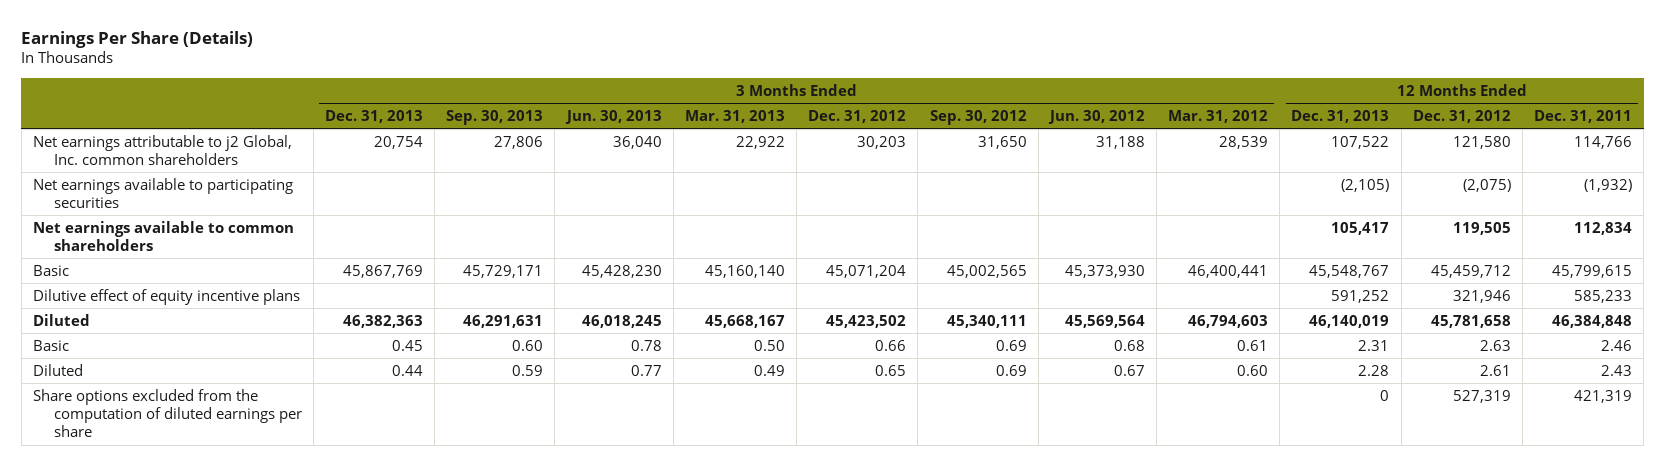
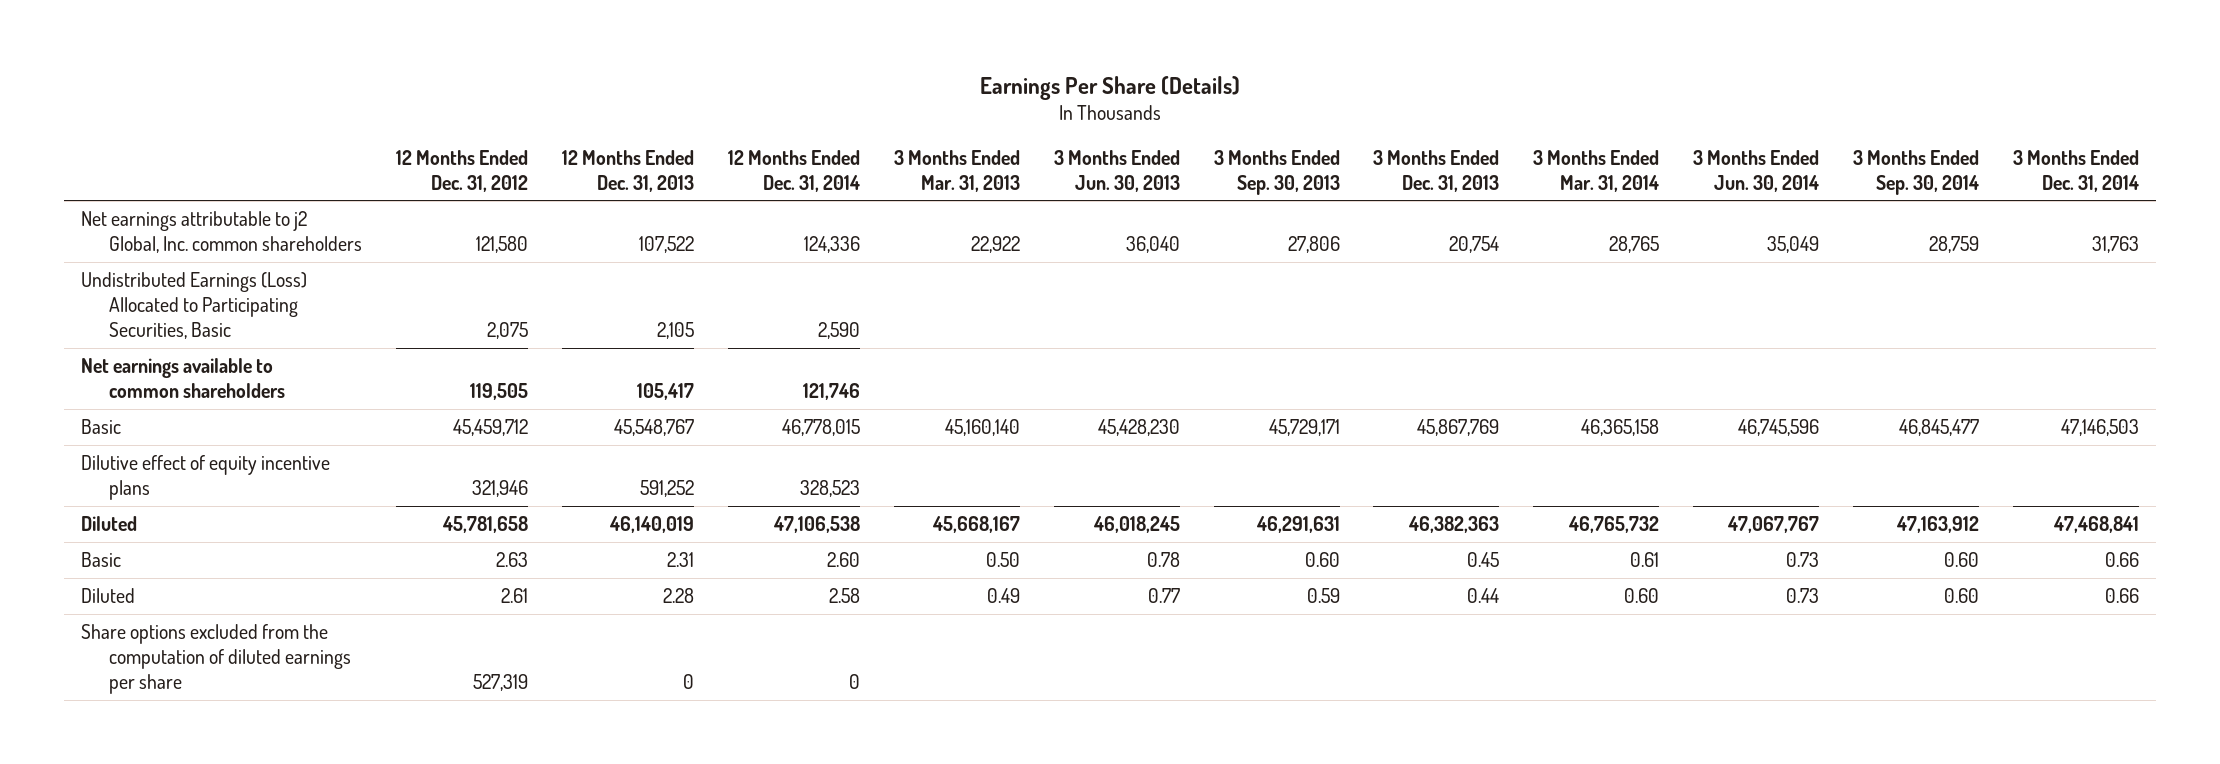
[808,109,907,123] Dec. 31, 2012 -> none
[929,109,1027,125] Sep. 30, 2012 -> none
[1047,109,1145,124] Jun. 30, 2012 -> none
[1168,109,1269,123] Mar. 31, 2012 -> none
[1534,109,1633,123] Dec. 31, 2011 -> none
none -> [727,149,860,192] 12 Months Ended Dec. 31, 2014
none -> [1533,149,1660,192] 3 Months Ended Mar. 31, 2014
none -> [1693,149,1820,192] 3 Months Ended Jun. 30, 2014
none -> [1853,149,1980,195] 3 Months Ended Sep. 30, 2014
none -> [2013,149,2140,192] 3 Months Ended Dec. 31, 2014
[33,177,294,208] Net earnings available to participating securities -> none
none -> [80,272,307,339] Undistributed Earnings (Loss) Allocated to Participating Securities, Basic

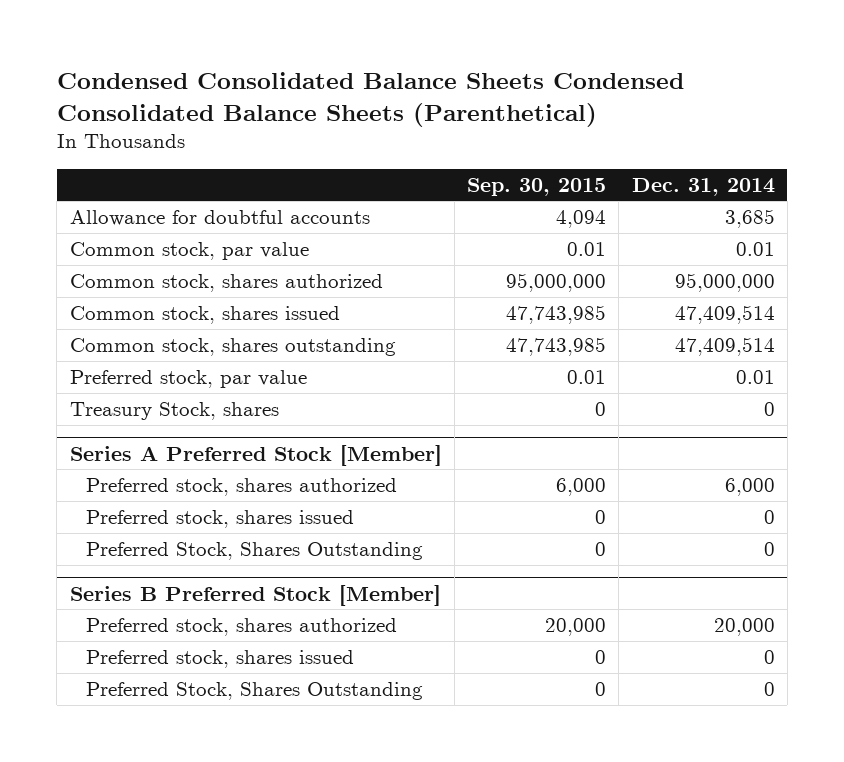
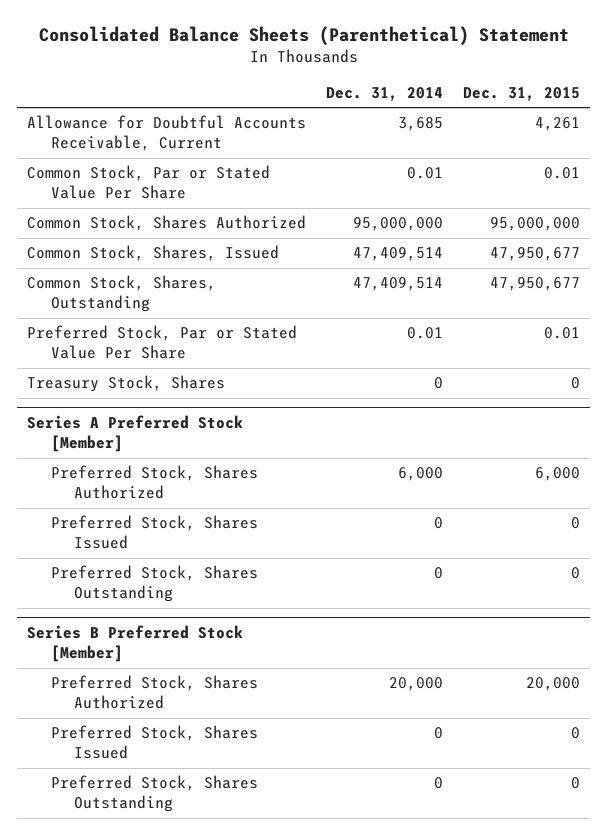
[56,71,684,127] Condensed Consolidated Balance Sheets Condensed Consolidated Balance Sheets (Parenthetical) -> [38,26,569,47] Consolidated Balance Sheets (Parenthetical) Statement
[467,177,607,196] Sep. 30, 2015 -> none
none -> [463,86,581,101] Dec. 31, 2015
[69,209,370,226] Allowance for doubtful accounts -> [27,115,307,152] Allowance for Doubtful Accounts Receivable, Current
[69,241,309,260] Common stock, par value -> [27,165,271,200] Common Stock, Par or Stated Value Per Share
[69,273,383,292] Common stock, shares authorized -> [27,215,307,232] Common Stock, Shares Authorized
[69,305,340,324] Common stock, shares issued -> [27,245,280,262] Common Stock, Shares, Issued
[69,337,396,356] Common stock, shares outstanding -> [27,275,217,313] Common Stock, Shares, Outstanding
[69,369,307,388] Preferred stock, par value -> [27,325,298,360] Preferred Stock, Par or Stated Value Per Share
[69,401,279,420] Treasury Stock, shares -> [27,375,226,393] Treasury Stock, Shares
[86,477,398,496] Preferred stock, shares authorized -> [50,465,258,500] Preferred Stock, Shares Authorized
[86,509,355,528] Preferred stock, shares issued -> [50,515,258,550] Preferred Stock, Shares Issued
[86,617,398,636] Preferred stock, shares authorized -> [50,675,258,710] Preferred Stock, Shares Authorized
[86,649,355,668] Preferred stock, shares issued -> [50,725,258,760] Preferred Stock, Shares Issued

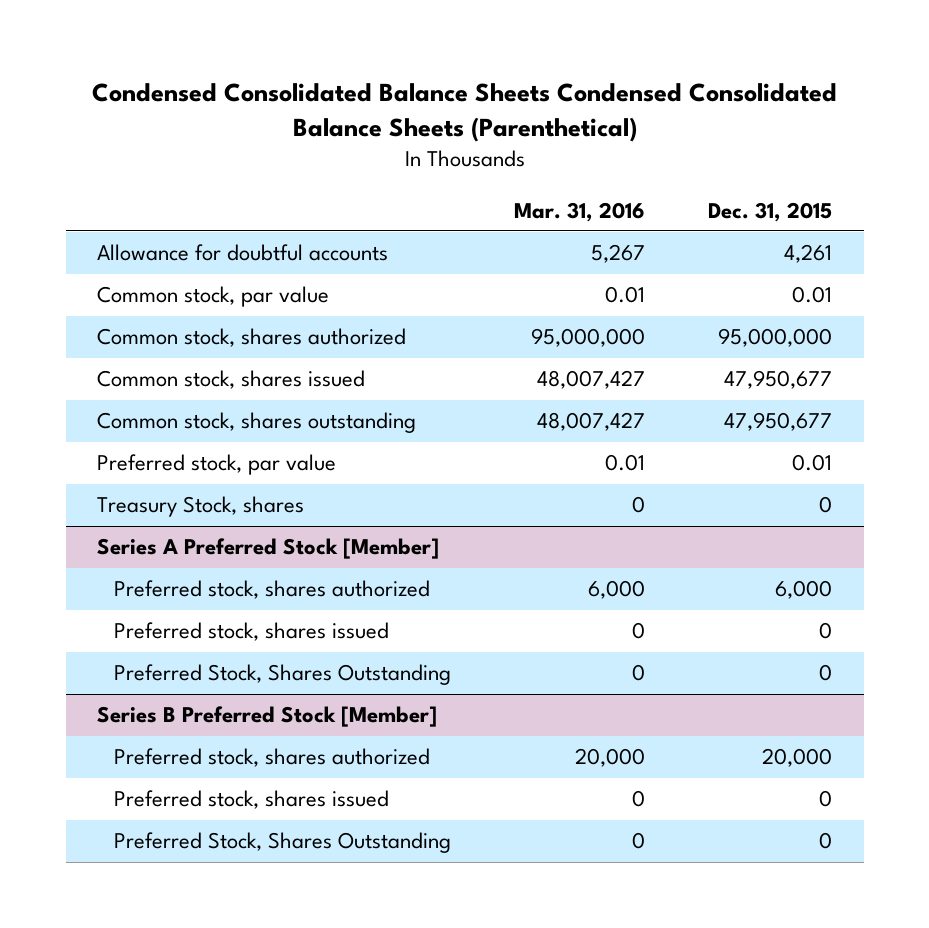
[38,26,569,47] Consolidated Balance Sheets (Parenthetical) Statement -> [91,82,837,142] Condensed Consolidated Balance Sheets Condensed Consolidated Balance Sheets (Parenthetical)
[326,86,444,101] Dec. 31, 2014 -> none
none -> [513,201,645,222] Mar. 31, 2016
[27,115,307,152] Allowance for Doubtful Accounts Receivable, Current -> [97,244,389,262] Allowance for doubtful accounts
[27,165,271,200] Common Stock, Par or Stated Value Per Share -> [97,286,330,308] Common stock, par value
[27,215,307,232] Common Stock, Shares Authorized -> [97,328,407,348] Common stock, shares authorized
[27,245,280,262] Common Stock, Shares, Issued -> [97,370,366,390] Common stock, shares issued
[27,275,217,313] Common Stock, Shares, Outstanding -> [97,412,417,434] Common stock, shares outstanding
[27,325,298,360] Preferred Stock, Par or Stated Value Per Share -> [97,454,337,476] Preferred stock, par value
[27,375,226,393] Treasury Stock, Shares -> [97,496,305,518] Treasury Stock, shares
[50,465,258,500] Preferred Stock, Shares Authorized -> [113,580,430,600] Preferred stock, shares authorized
[50,515,258,550] Preferred Stock, Shares Issued -> [113,622,389,642] Preferred stock, shares issued
[50,675,258,710] Preferred Stock, Shares Authorized -> [113,748,430,768] Preferred stock, shares authorized
[50,725,258,760] Preferred Stock, Shares Issued -> [113,790,389,810] Preferred stock, shares issued

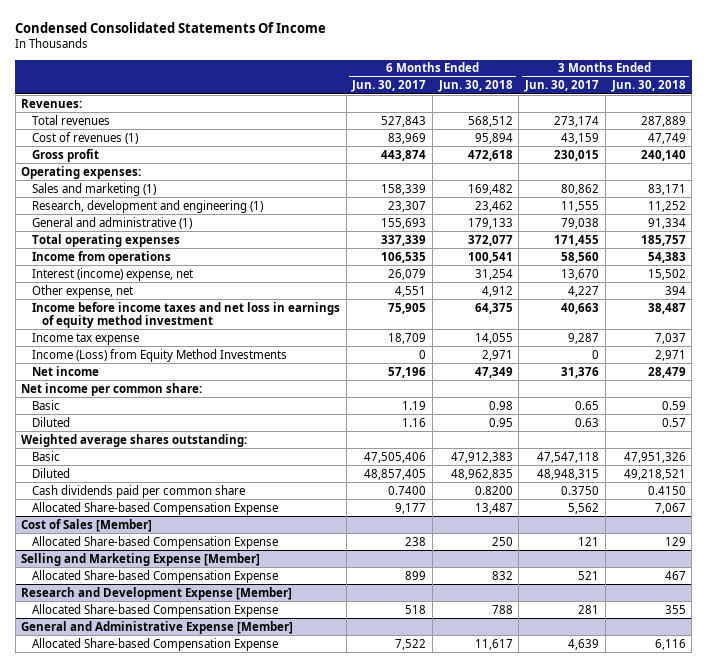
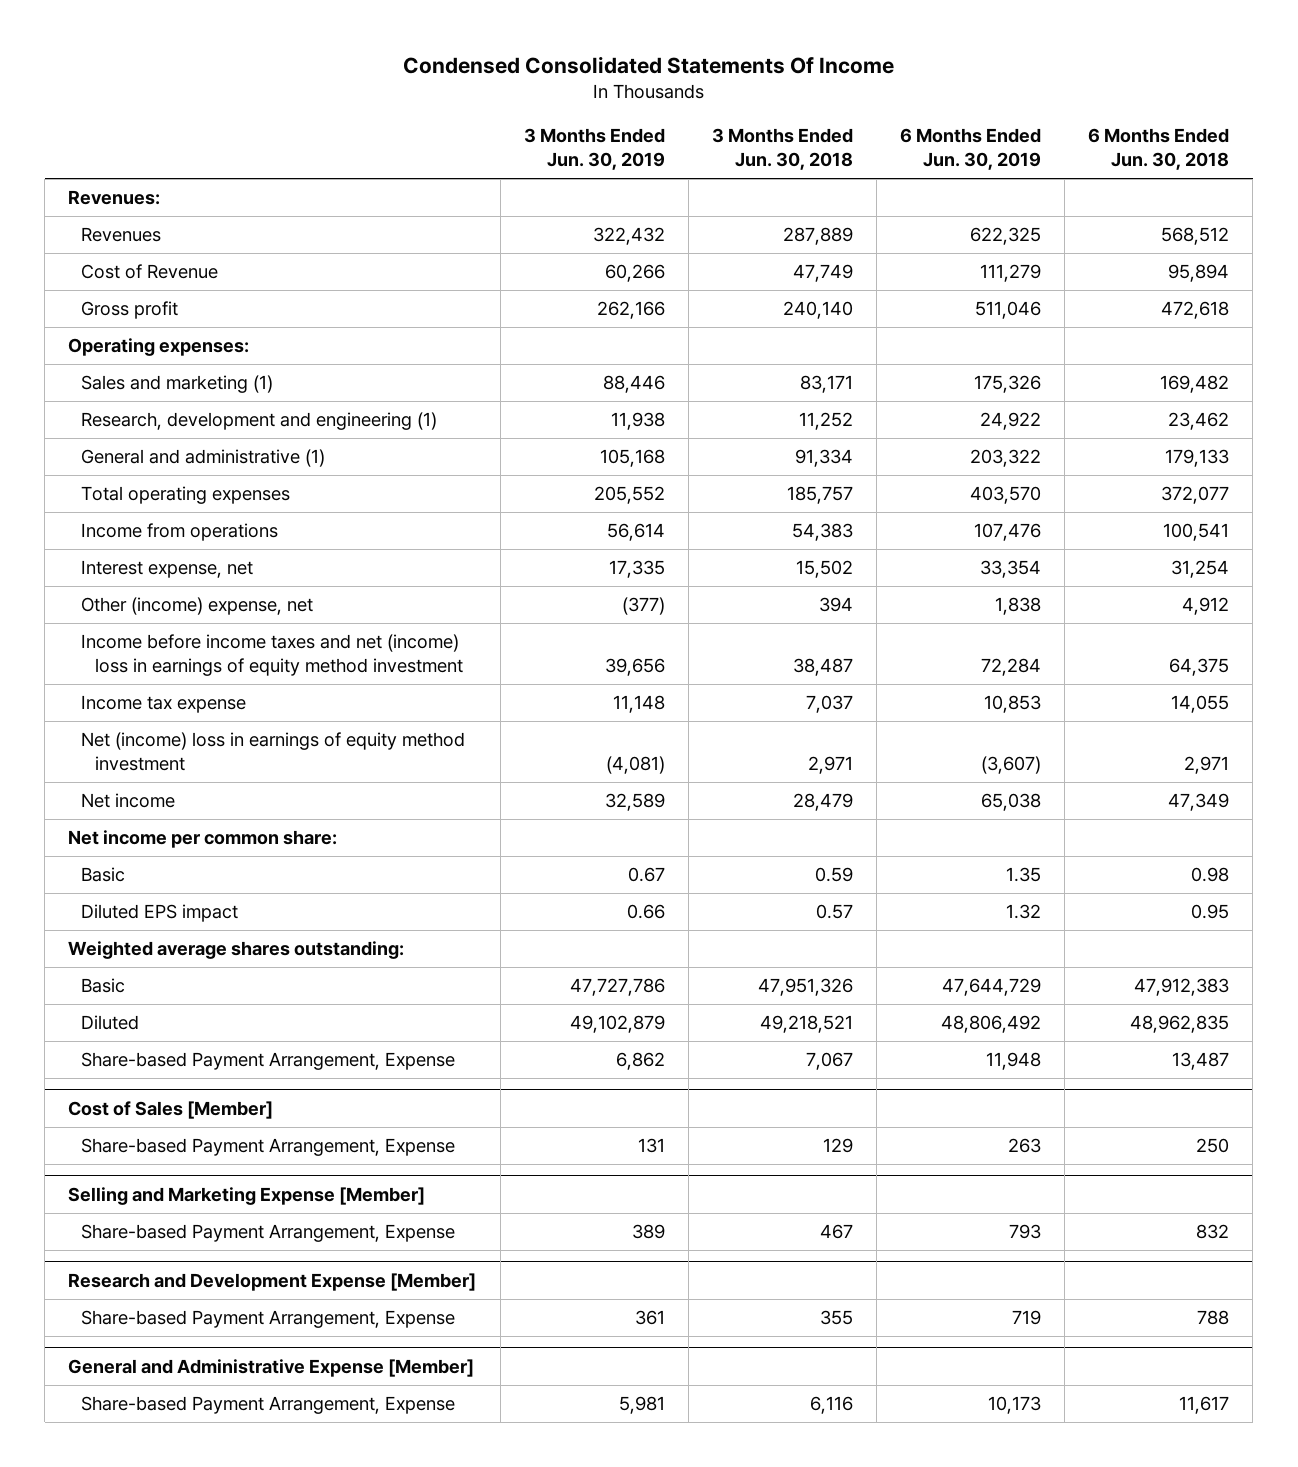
[351,80,427,93] Jun. 30, 2017 -> none
[524,80,600,93] Jun. 30, 2017 -> none
none -> [523,128,665,171] 3 Months Ended Jun. 30, 2019
none -> [900,128,1042,171] 6 Months Ended Jun. 30, 2019
[31,114,110,125] Total revenues -> [81,227,162,243] Revenues
[31,131,138,144] Cost of revenues (1) -> [81,264,219,280] Cost of Revenue
[31,267,193,281] Interest (income) expense, net -> [81,560,254,579] Interest expense, net
[31,284,133,298] Other expense, net -> [81,597,314,616] Other (income) expense, net
[31,301,340,328] Income before income taxes and net loss in earnings of equity method investment -> [81,634,463,677] Income before income taxes and net (income) loss in earnings of equity method investment
[31,348,287,362] Income (Loss) from Equity Method Investments -> [81,732,466,772] Net (income) loss in earnings of equity method investment
[31,416,70,427] Diluted -> [81,904,239,923] Diluted EPS impact
[31,484,245,498] Cash dividends paid per common share -> none
[31,501,278,515] Allocated Share-based Compensation Expense -> [81,1052,456,1071] Share-based Payment Arrangement, Expense
[31,535,278,549] Allocated Share-based Compensation Expense -> [81,1138,456,1157] Share-based Payment Arrangement, Expense
[31,569,278,583] Allocated Share-based Compensation Expense -> [81,1224,456,1243] Share-based Payment Arrangement, Expense
[31,603,278,617] Allocated Share-based Compensation Expense -> [81,1310,456,1329] Share-based Payment Arrangement, Expense
[31,637,278,651] Allocated Share-based Compensation Expense -> [81,1396,456,1415] Share-based Payment Arrangement, Expense

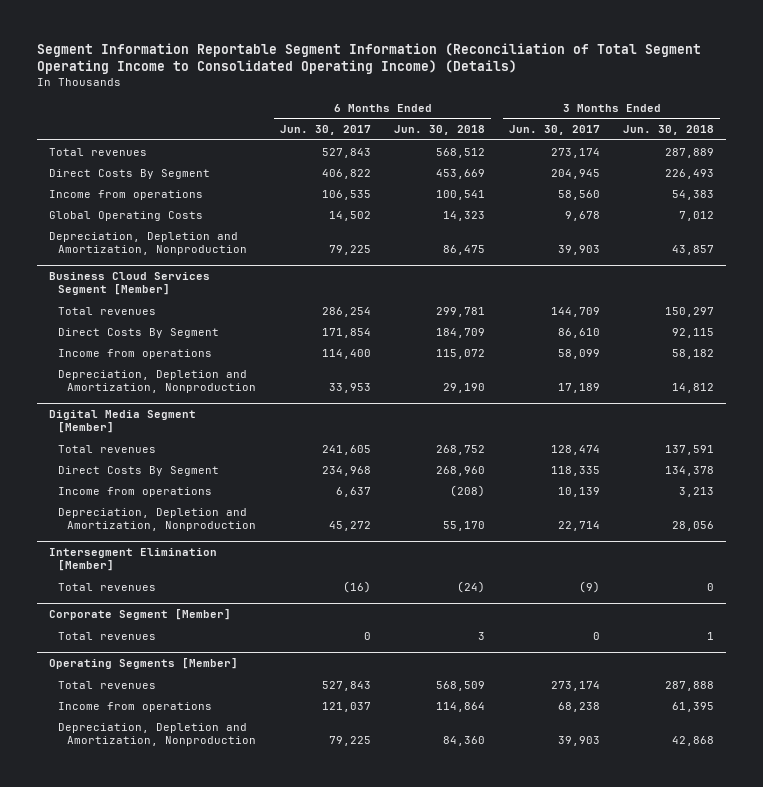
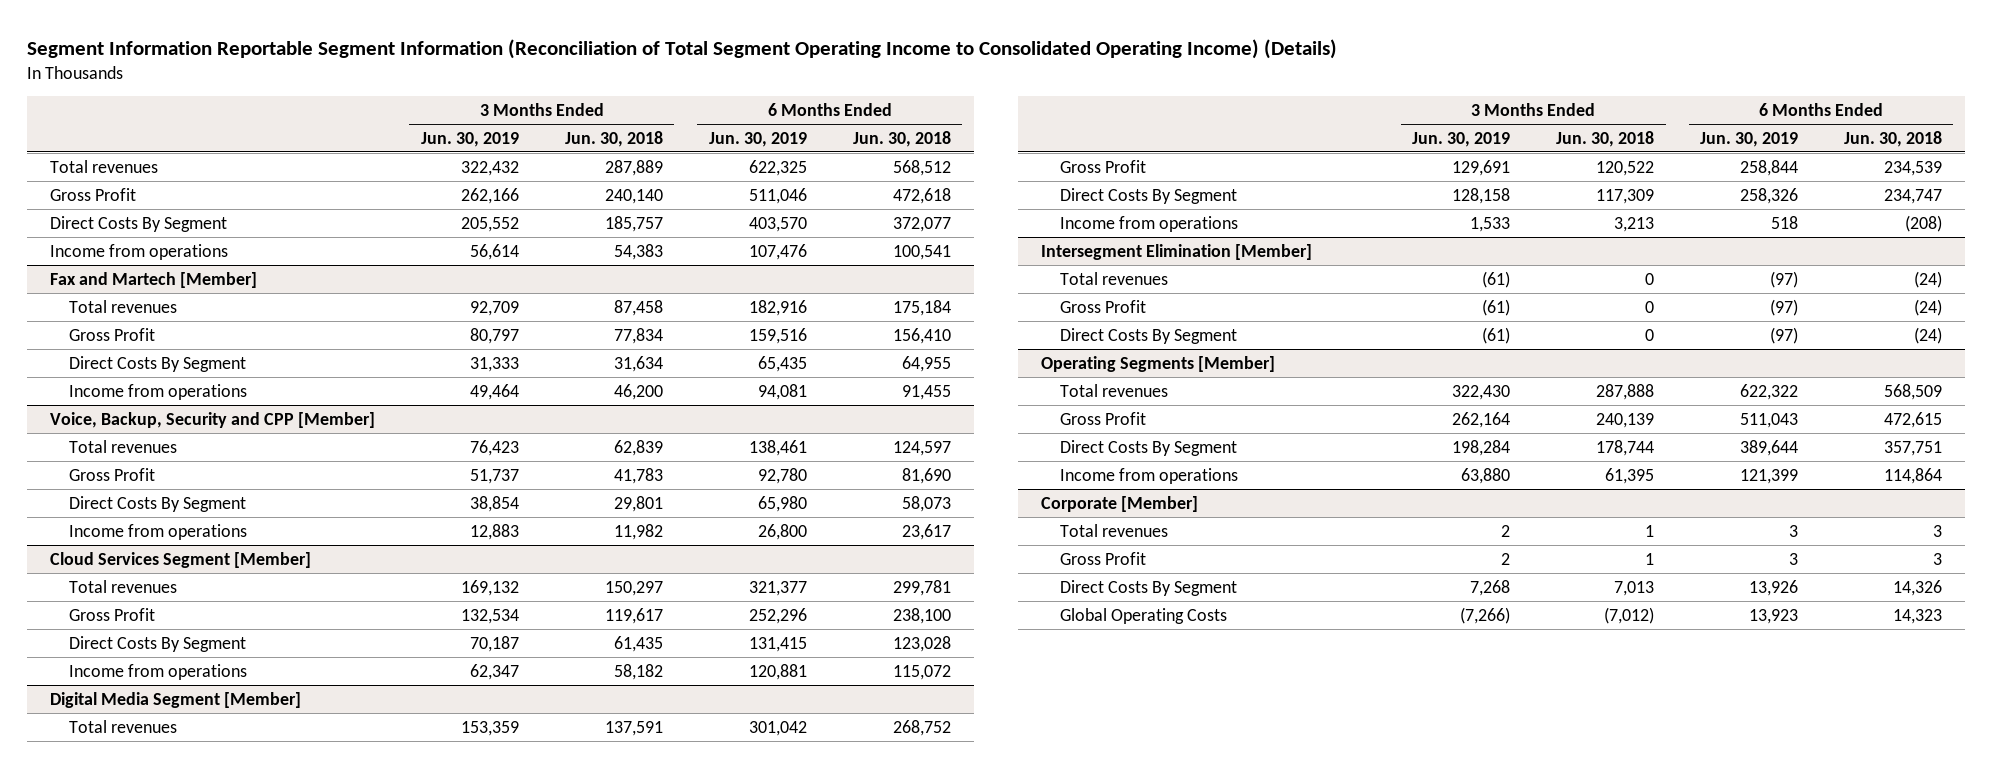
[279,125,371,136] Jun. 30, 2017 -> none
[508,125,600,136] Jun. 30, 2017 -> none
none -> [420,131,519,147] Jun. 30, 2019
none -> [708,131,807,147] Jun. 30, 2019
none -> [49,187,136,201] Gross Profit
[436,168,486,179] 453,669 -> [892,216,951,232] 372,077
[665,168,715,179] 226,493 -> [604,215,663,232] 185,757
[48,210,203,221] Global Operating Costs -> none
[48,231,248,255] Depreciation, Depletion and Amortization, Nonproduction -> none
none -> [49,271,257,288] Fax and Martech [Member]
none -> [69,299,178,313] Total revenues
none -> [69,327,156,341] Gross Profit
none -> [69,355,247,372] Direct Costs By Segment
none -> [69,383,248,400] Income from operations
none -> [49,411,375,428] Voice, Backup, Security and CPP [Member]
none -> [69,439,178,453] Total revenues
none -> [69,467,156,481] Gross Profit
none -> [69,495,247,512] Direct Costs By Segment
none -> [69,523,248,540] Income from operations
[48,272,210,296] Business Cloud Services Segment [Member] -> [49,551,311,568] Cloud Services Segment [Member]
none -> [69,607,156,621] Gross Profit
[436,327,486,338] 184,709 -> [892,635,951,652] 123,028
[672,327,715,338] 92,115 -> [613,635,663,652] 61,435
[58,369,257,393] Depreciation, Depletion and Amortization, Nonproduction -> none
none -> [1060,159,1147,173] Gross Profit
[436,465,486,476] 268,960 -> [1883,188,1942,204] 234,747
[665,465,715,476] 134,378 -> [1596,188,1655,204] 117,309
[58,507,257,531] Depreciation, Depletion and Amortization, Nonproduction -> none
[48,609,231,621] Corporate Segment [Member] -> none
[58,631,157,640] Total revenues -> none
none -> [1060,299,1147,313] Gross Profit
none -> [1060,327,1238,344] Direct Costs By Segment
none -> [1060,411,1147,425] Gross Profit
none -> [1060,439,1238,456] Direct Costs By Segment
[58,722,257,746] Depreciation, Depletion and Amortization, Nonproduction -> none
none -> [1041,495,1199,512] Corporate [Member]
none -> [1060,523,1169,537] Total revenues
none -> [1060,551,1147,565] Gross Profit
none -> [1060,579,1238,596] Direct Costs By Segment
none -> [1060,607,1228,624] Global Operating Costs

